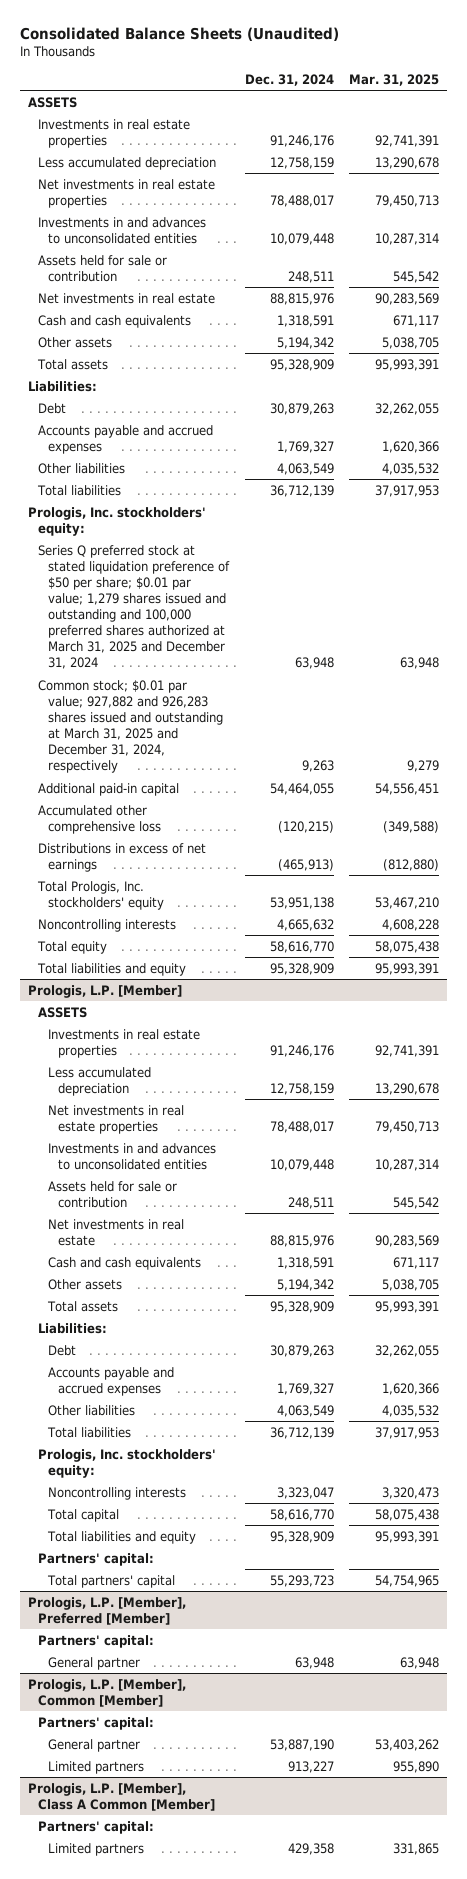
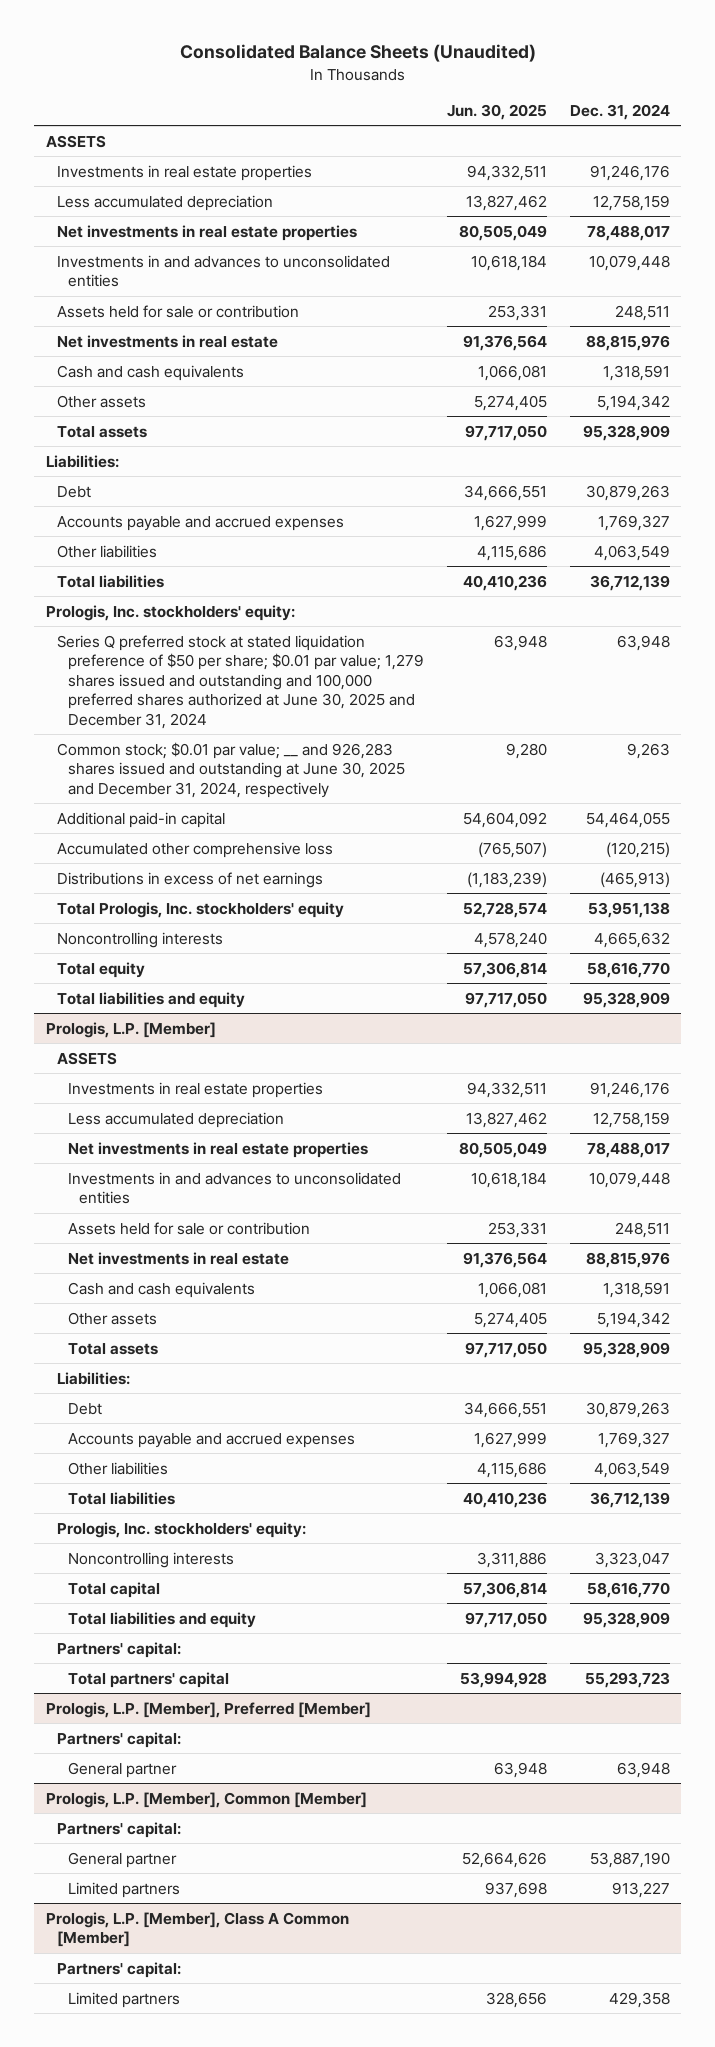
[349,73,440,86] Mar. 31, 2025 -> none
none -> [446,103,547,120] Jun. 30, 2025
[37,544,230,670] Series Q preferred stock at stated liquidation preference of $50 per share; $0.01 par value; 1,279 shares issued and outstanding and 100,000 preferred shares authorized at March 31, 2025 and December 31, 2024 -> [56,634,424,729] Series Q preferred stock at stated liquidation preference of $50 per share; $0.01 par value; 1,279 shares issued and outstanding and 100,000 preferred shares authorized at June 30, 2025 and December 31, 2024
[37,679,223,774] Common stock; $0.01 par value; 927,882 and 926,283 shares issued and outstanding at March 31, 2025 and December 31, 2024, respectively -> [56,741,405,798] Common stock; $0.01 par value; __ and 926,283 shares issued and outstanding at June 30, 2025 and December 31, 2024, respectively

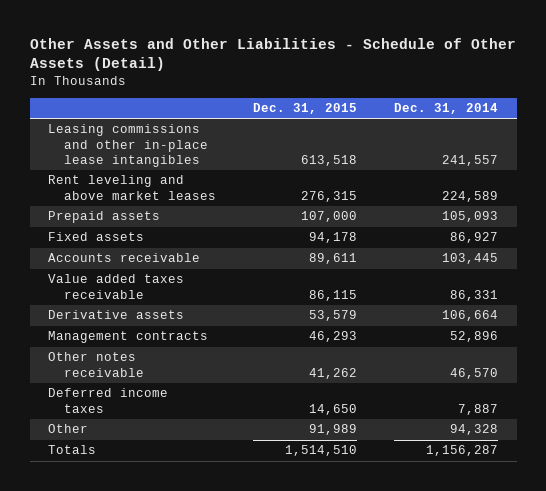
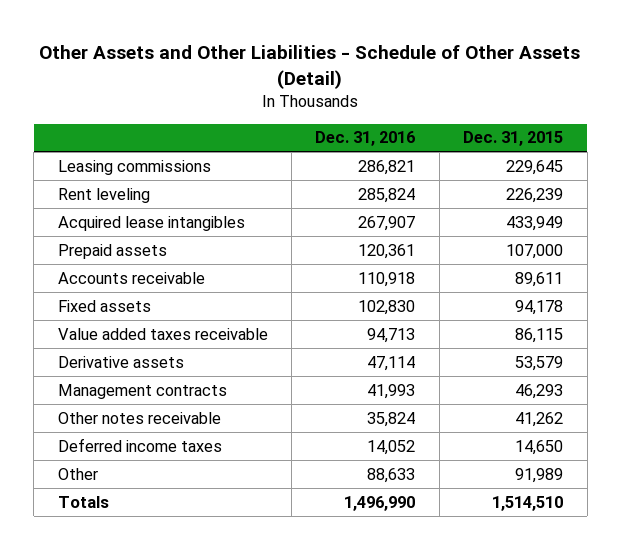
[394,103,499,115] Dec. 31, 2014 -> none
none -> [315,131,416,147] Dec. 31, 2016
[48,175,217,200] Rent leveling and above market leases -> none
[48,124,209,168] Leasing commissions and other in-place lease intangibles -> [57,159,211,175] Leasing commissions
[301,155,358,167] 613,518 -> [506,159,564,175] 229,645
none -> [57,187,150,203] Rent leveling
none -> [57,215,245,231] Acquired lease intangibles
[48,232,145,242] Fixed assets -> [57,299,151,312] Fixed assets

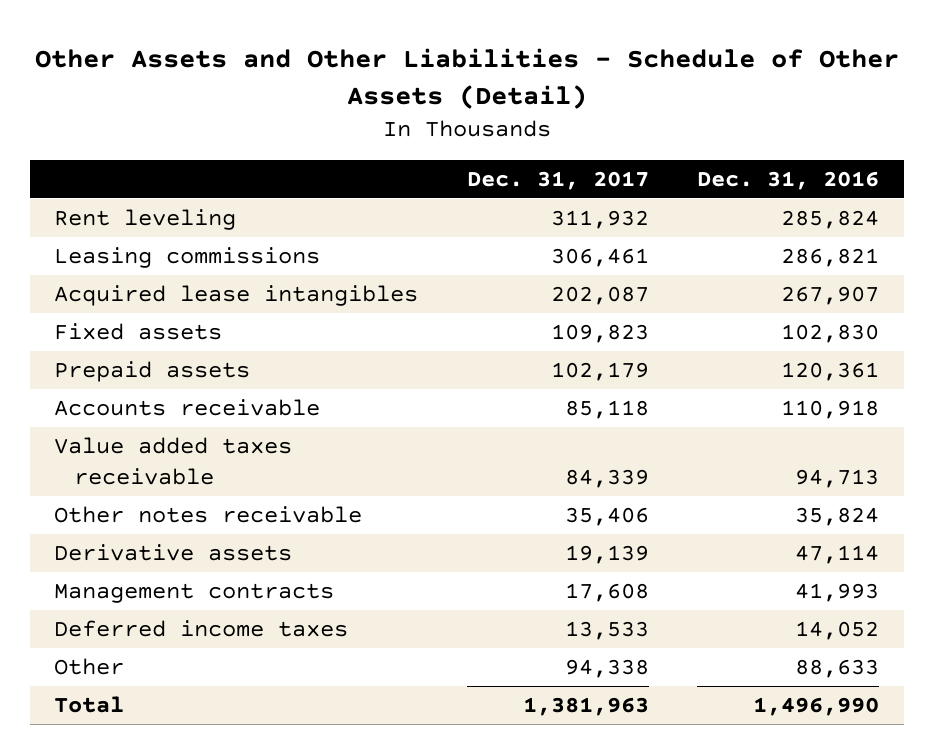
[463,131,564,147] Dec. 31, 2015 -> none
none -> [466,170,649,190] Dec. 31, 2017
[57,159,211,175] Leasing commissions -> [53,247,320,269] Leasing commissions
[57,299,151,312] Fixed assets -> [53,323,222,341] Fixed assets
[57,411,221,424] Other notes receivable -> [53,506,362,524] Other notes receivable
[57,495,109,508] Totals -> [53,696,124,714] Total

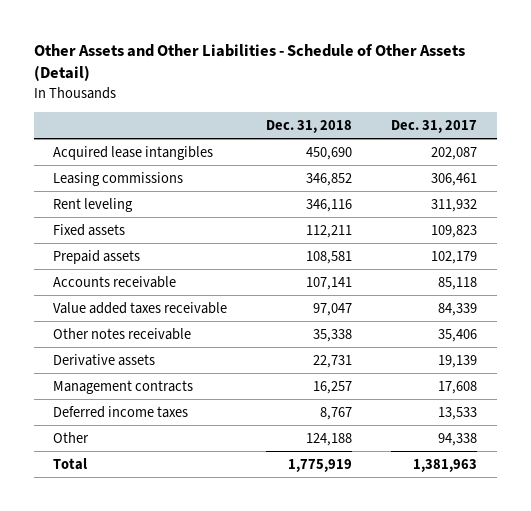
[697,170,880,190] Dec. 31, 2016 -> none
none -> [266,119,353,133] Dec. 31, 2018
[53,247,320,269] Leasing commissions -> [53,171,184,186] Leasing commissions
[53,209,236,231] Rent leveling -> [53,197,134,212] Rent leveling

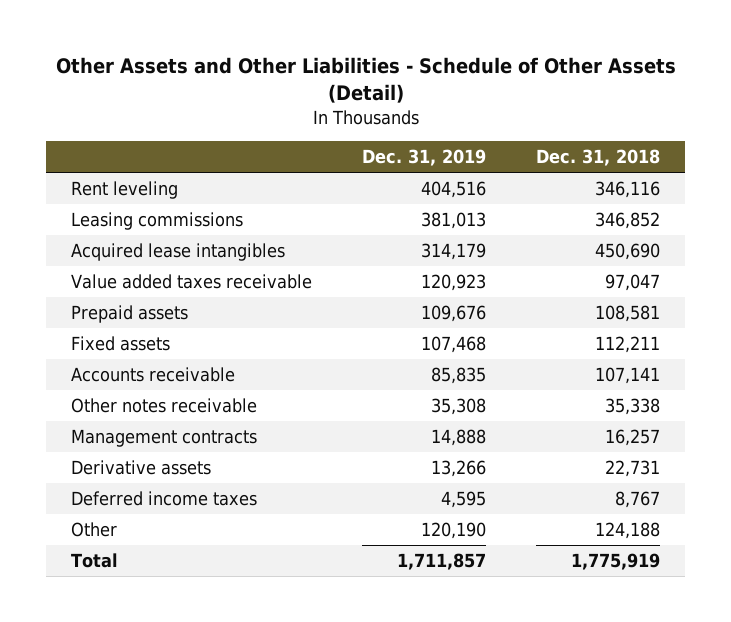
[391,119,478,133] Dec. 31, 2017 -> none
none -> [362,149,487,167] Dec. 31, 2019
[53,171,184,186] Leasing commissions -> [71,211,244,230] Leasing commissions
[53,145,214,160] Acquired lease intangibles -> [71,242,286,261] Acquired lease intangibles
[53,301,228,314] Value added taxes receivable -> [71,273,313,289] Value added taxes receivable
[53,223,126,236] Fixed assets -> [71,335,171,351] Fixed assets
[53,353,156,366] Derivative assets -> [71,459,212,475] Derivative assets

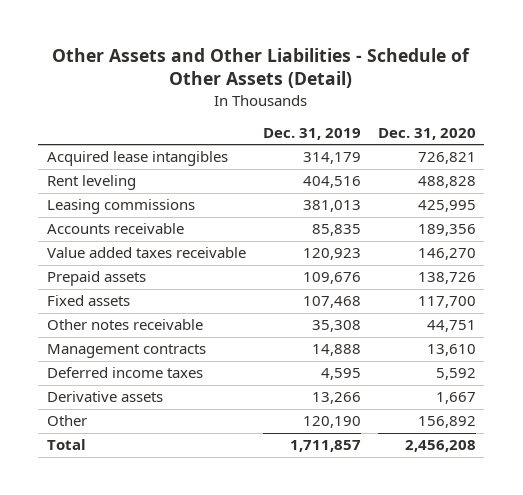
[536,149,661,167] Dec. 31, 2018 -> none
none -> [377,127,476,140] Dec. 31, 2020
[71,242,286,261] Acquired lease intangibles -> [46,151,228,167] Acquired lease intangibles
[71,366,236,382] Accounts receivable -> [46,223,184,235] Accounts receivable
[71,459,212,475] Derivative assets -> [46,391,163,403] Derivative assets

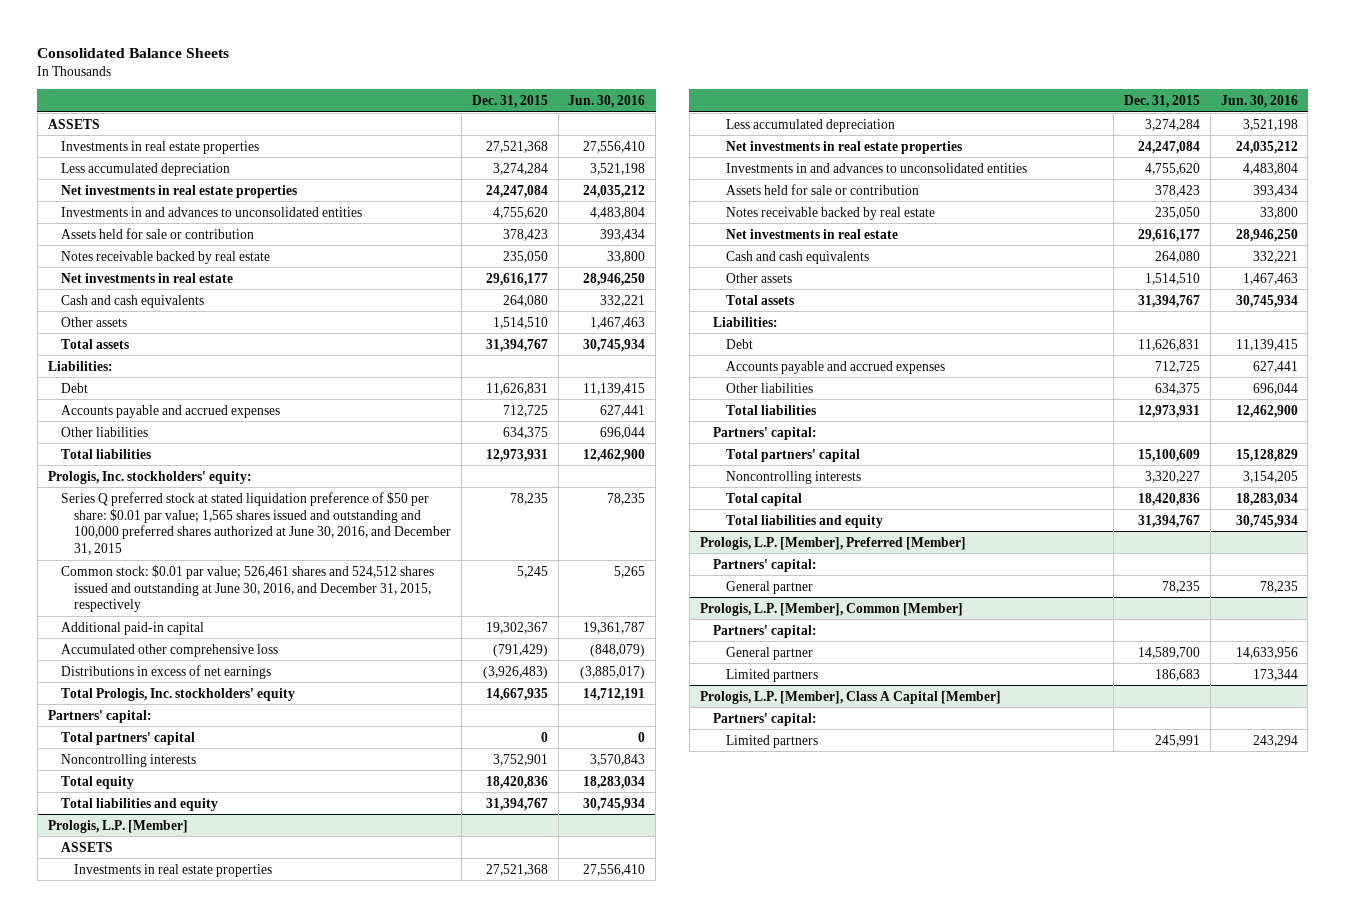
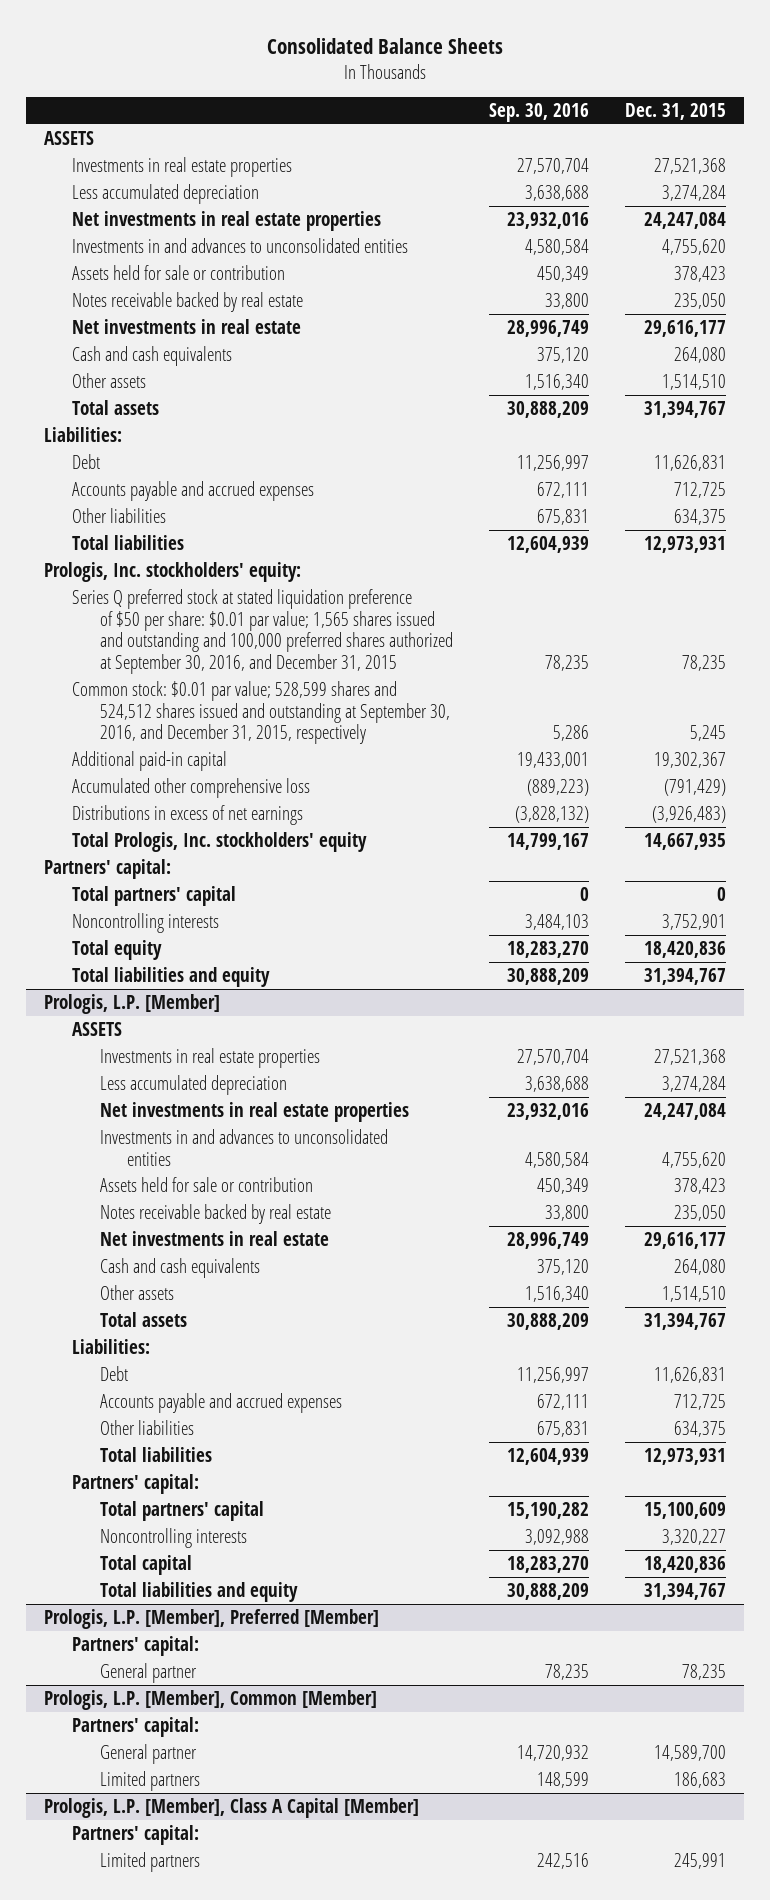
[568,94,646,108] Jun. 30, 2016 -> none
none -> [488,102,589,122] Sep. 30, 2016
[60,491,451,556] Series Q preferred stock at stated liquidation preference of $50 per share: $0.01 par value; 1,565 shares issued and outstanding and 100,000 preferred shares authorized at June 30, 2016, and December 31, 2015 -> [71,588,453,674] Series Q preferred stock at stated liquidation preference of $50 per share: $0.01 par value; 1,565 shares issued and outstanding and 100,000 preferred shares authorized at September 30, 2016, and December 31, 2015
[60,564,434,613] Common stock: $0.01 par value; 526,461 shares and 524,512 shares issued and outstanding at June 30, 2016, and December 31, 2015, respectively -> [71,680,450,745] Common stock: $0.01 par value; 528,599 shares and 524,512 shares issued and outstanding at September 30, 2016, and December 31, 2015, respectively

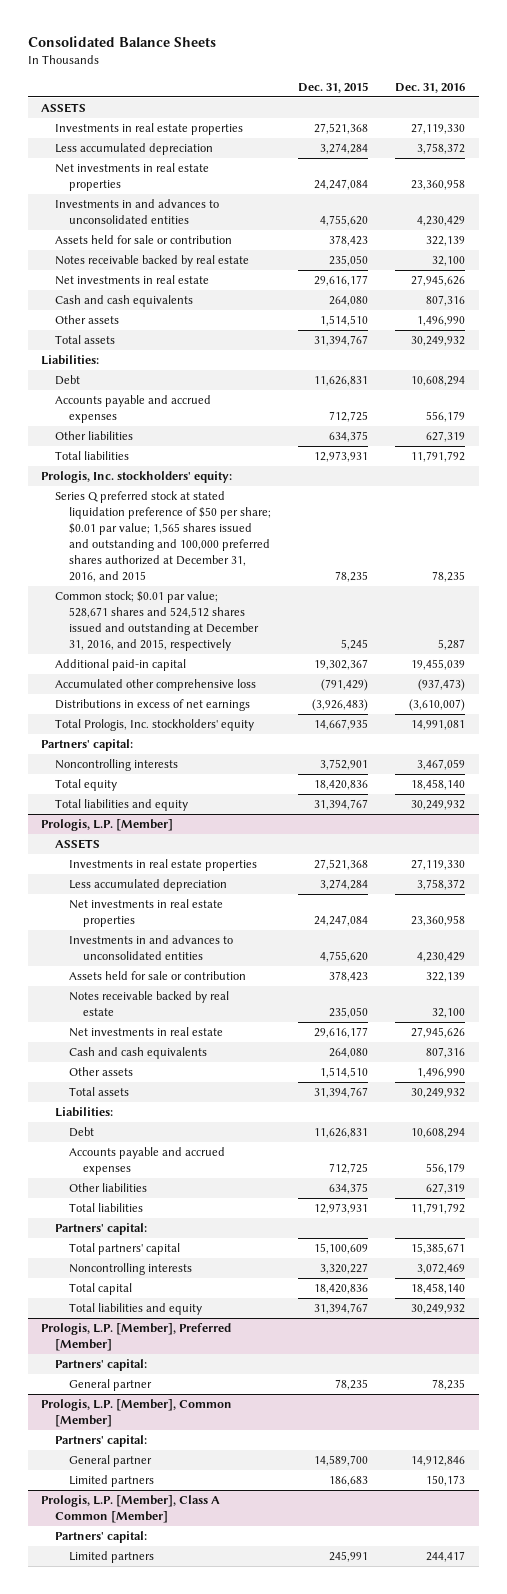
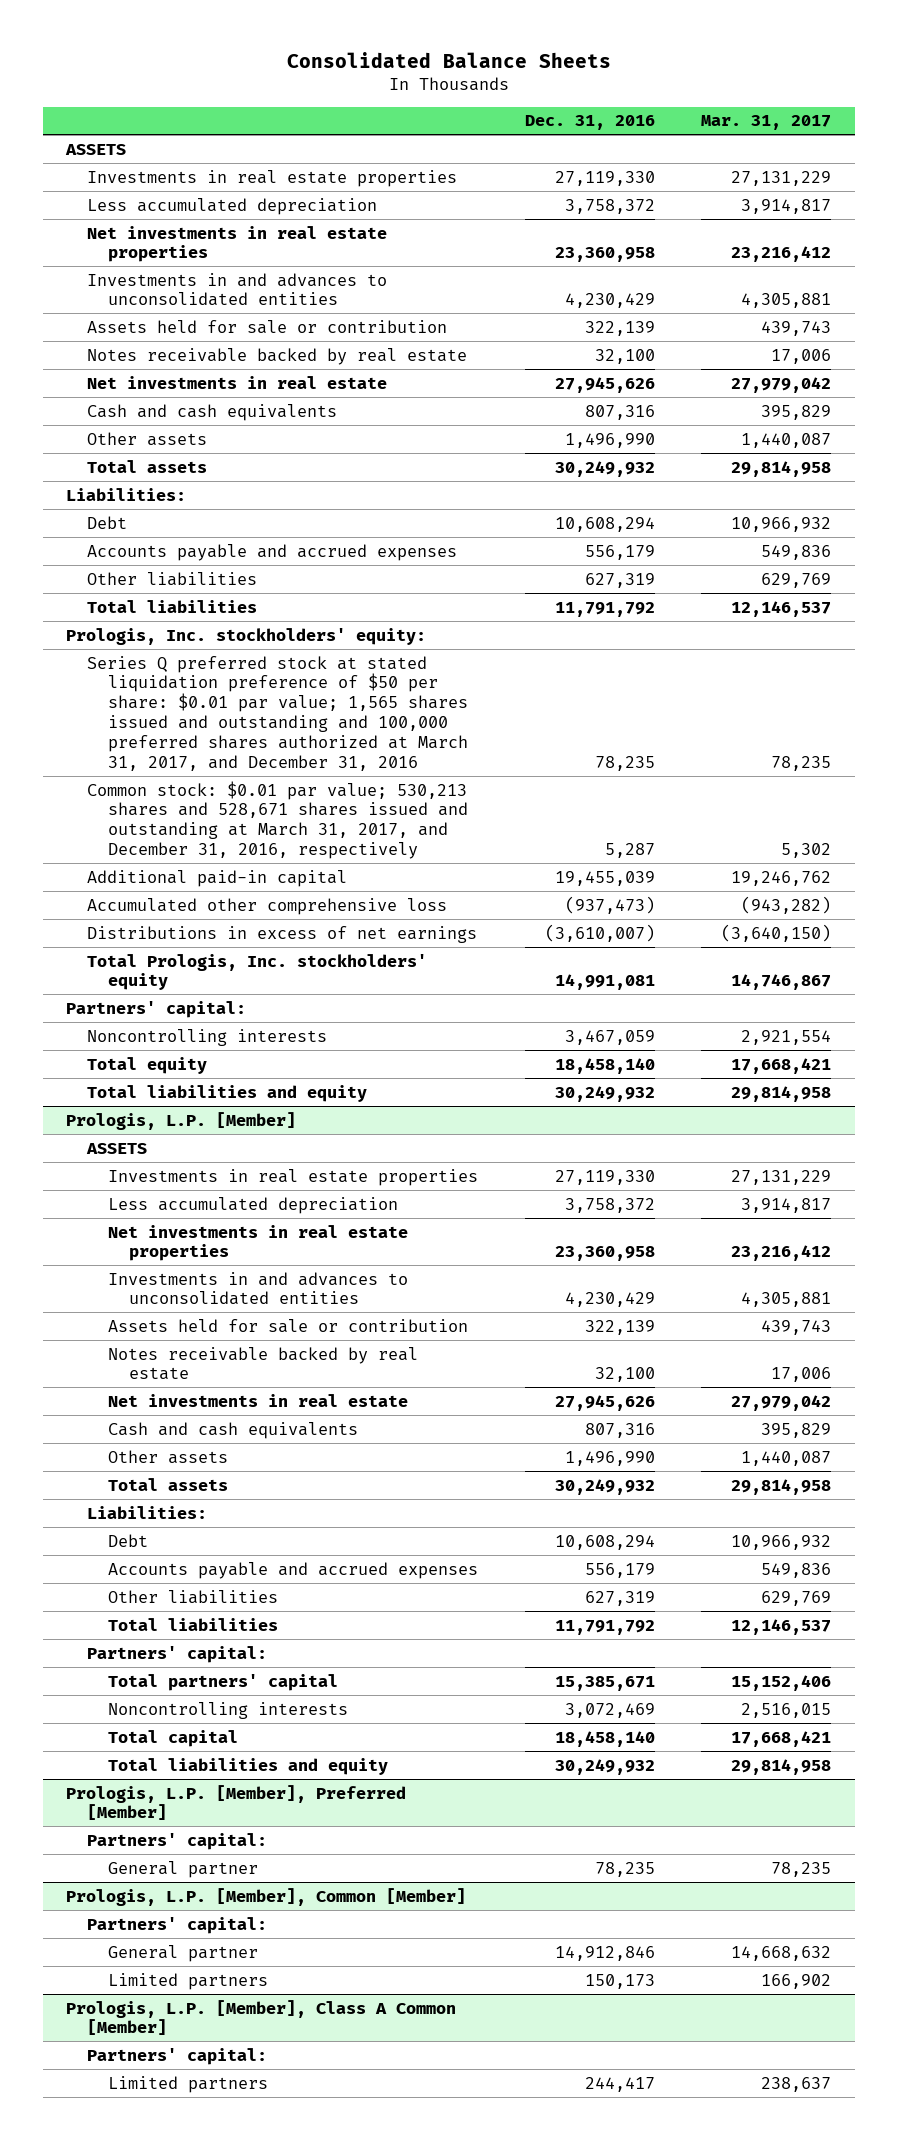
[298,81,369,93] Dec. 31, 2015 -> none
none -> [701,115,832,131] Mar. 31, 2017
[55,491,272,583] Series Q preferred stock at stated liquidation preference of $50 per share; $0.01 par value; 1,565 shares issued and outstanding and 100,000 preferred shares authorized at December 31, 2016, and 2015 -> [87,655,469,771] Series Q preferred stock at stated liquidation preference of $50 per share: $0.01 par value; 1,565 shares issued and outstanding and 100,000 preferred shares authorized at March 31, 2017, and December 31, 2016
[55,591,260,652] Common stock; $0.01 par value; 528,671 shares and 524,512 shares issued and outstanding at December 31, 2016, and 2015, respectively -> [87,780,469,859] Common stock: $0.01 par value; 530,213 shares and 528,671 shares issued and outstanding at March 31, 2017, and December 31, 2016, respectively

